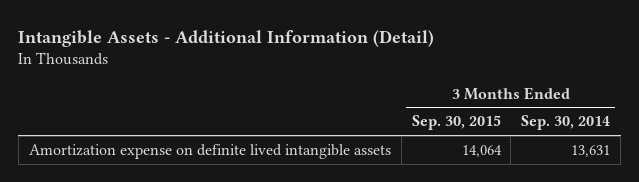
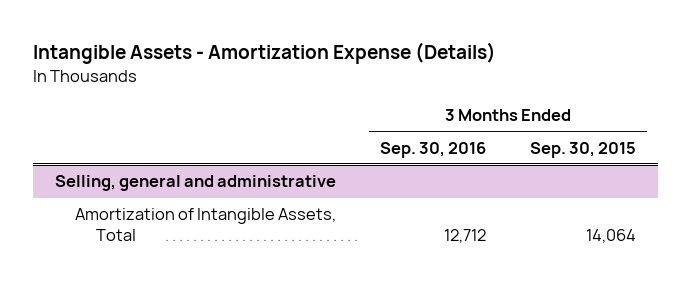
[18,29,435,47] Intangible Assets - Additional Information (Detail) -> [33,42,497,65] Intangible Assets - Amortization Expense (Details)
[521,115,611,131] Sep. 30, 2014 -> none
none -> [380,141,487,158] Sep. 30, 2016
none -> [55,175,337,192] Selling, general and administrative
[28,143,391,159] Amortization expense on definite lived intangible assets -> [75,208,337,241] Amortization of Intangible Assets, Total

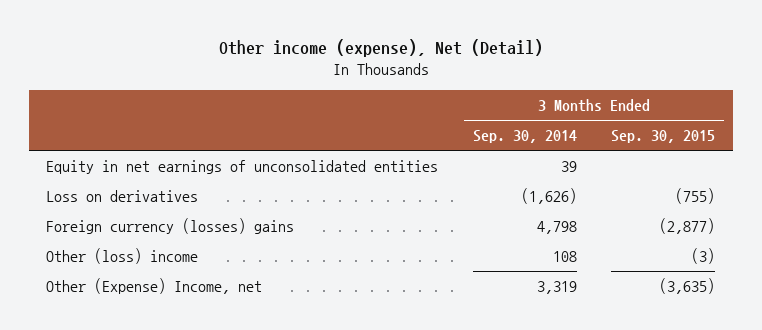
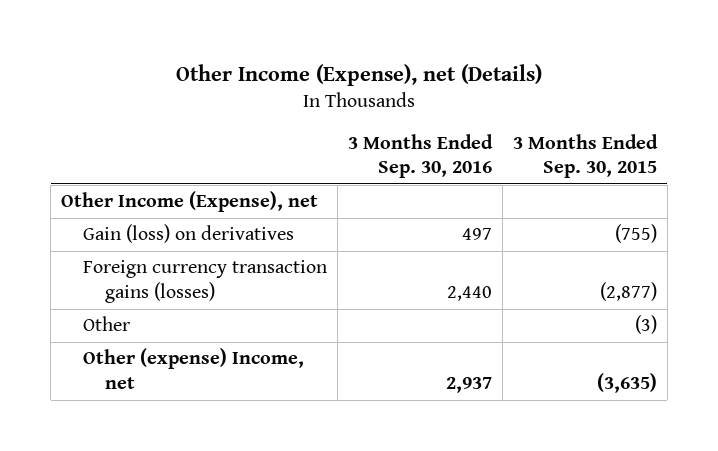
[218,39,543,58] Other income (expense), Net (Detail) -> [176,63,543,86] Other Income (Expense), net (Details)
[472,130,577,144] Sep. 30, 2014 -> none
none -> [348,133,494,179] 3 Months Ended Sep. 30, 2016
[46,160,439,175] Equity in net earnings of unconsolidated entities -> none
none -> [61,191,319,213] Other Income (Expense), net
[46,190,199,203] Loss on derivatives -> [83,224,295,244] Gain (loss) on derivatives
[46,218,295,235] Foreign currency (losses) gains -> [83,260,328,304] Foreign currency transaction gains (losses)
[46,248,199,265] Other (loss) income -> [83,316,131,332] Other
[46,278,263,295] Other (Expense) Income, net -> [83,348,305,390] Other (expense) Income, net

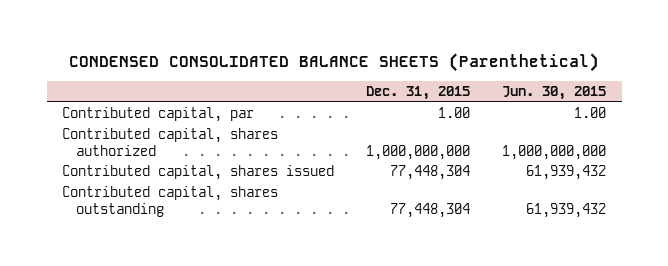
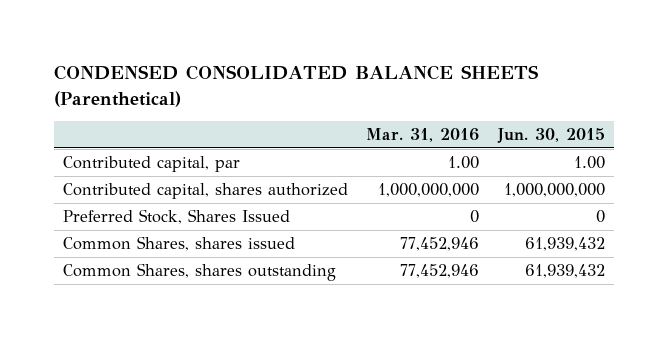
[366,85,471,100] Dec. 31, 2015 -> none
none -> [366,127,480,142] Mar. 31, 2016
none -> [62,208,290,224] Preferred Stock, Shares Issued
[62,165,335,181] Contributed capital, shares issued -> [62,235,295,251] Common Shares, shares issued
[62,186,279,217] Contributed capital, shares outstanding -> [62,262,336,281] Common Shares, shares outstanding

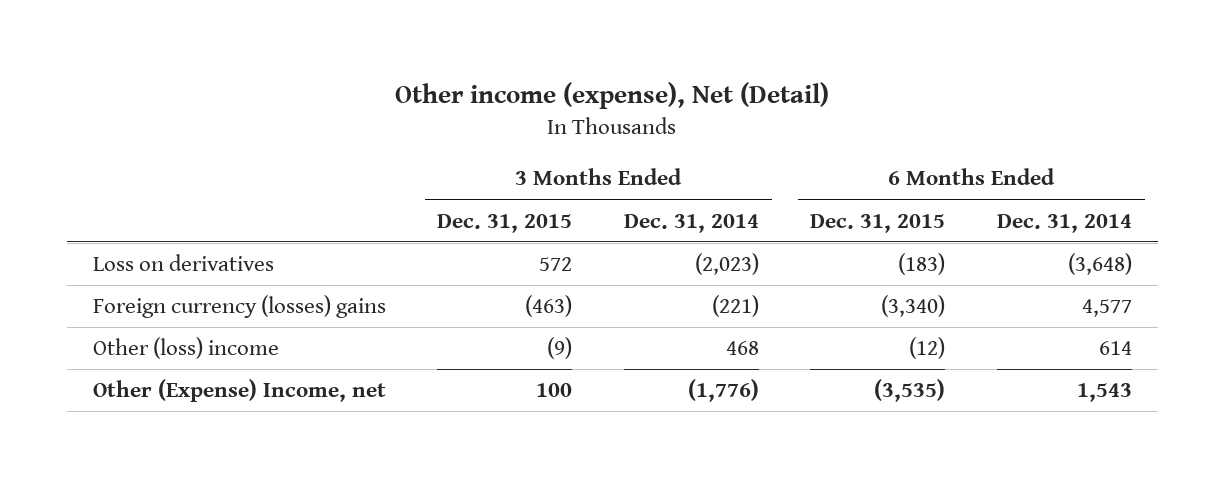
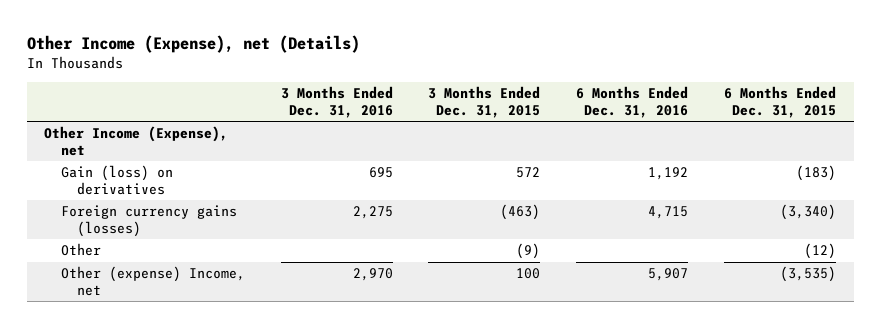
[395,81,830,109] Other income (expense), Net (Detail) -> [26,34,360,53] Other Income (Expense), net (Details)
[623,213,759,233] Dec. 31, 2014 -> none
[996,213,1132,233] Dec. 31, 2014 -> none
none -> [280,86,393,118] 3 Months Ended Dec. 31, 2016
none -> [576,86,689,118] 6 Months Ended Dec. 31, 2016
none -> [44,126,229,157] Other Income (Expense), net
[92,254,274,272] Loss on derivatives -> [60,165,173,196] Gain (loss) on derivatives
[92,295,386,319] Foreign currency (losses) gains -> [60,205,237,238] Foreign currency gains (losses)
[92,337,279,360] Other (loss) income -> [60,243,101,257] Other
[92,379,386,403] Other (Expense) Income, net -> [60,266,245,297] Other (expense) Income, net

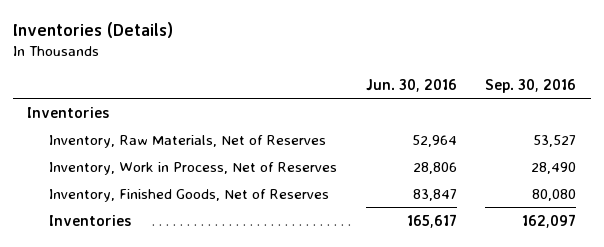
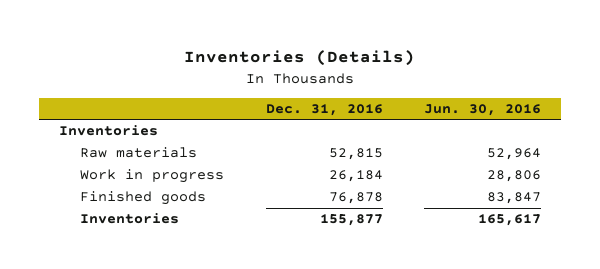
[485,78,577,93] Sep. 30, 2016 -> none
none -> [265,103,383,116] Dec. 31, 2016
[49,134,327,148] Inventory, Raw Materials, Net of Reserves -> [80,147,198,159] Raw materials
[49,161,338,175] Inventory, Work in Process, Net of Reserves -> [80,169,225,184] Work in progress
[49,188,330,202] Inventory, Finished Goods, Net of Reserves -> [80,191,207,206] Finished goods

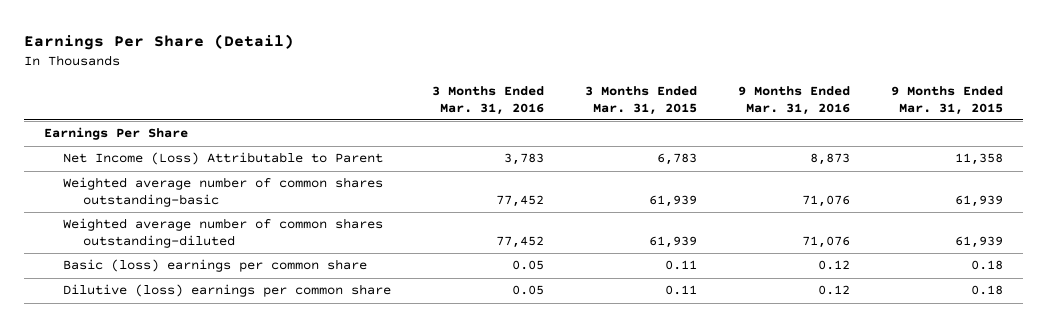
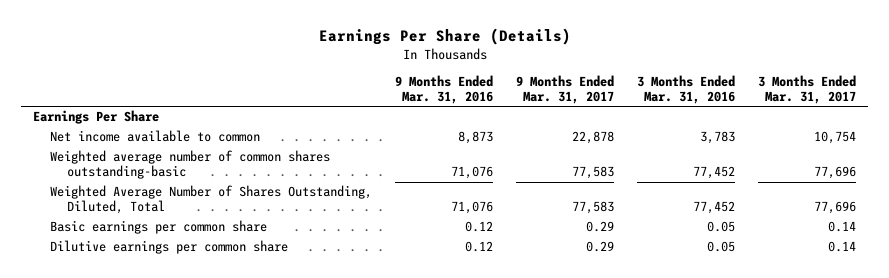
[23,33,294,50] Earnings Per Share (Detail) -> [318,28,571,46] Earnings Per Share (Details)
[585,86,698,115] 3 Months Ended Mar. 31, 2015 -> none
[890,86,1003,115] 9 Months Ended Mar. 31, 2015 -> none
none -> [516,74,615,105] 9 Months Ended Mar. 31, 2017
none -> [758,74,857,105] 3 Months Ended Mar. 31, 2017
[63,152,384,166] Net Income (Loss) Attributable to Parent -> [50,130,261,143] Net income available to common
[63,218,384,248] Weighted average number of common shares outstanding-diluted -> [50,185,373,215] Weighted Average Number of Shares Outstanding, Diluted, Total
[63,259,368,273] Basic (loss) earnings per common share -> [50,220,268,235] Basic earnings per common share
[63,284,392,298] Dilutive (loss) earnings per common share -> [50,240,289,255] Dilutive earnings per common share

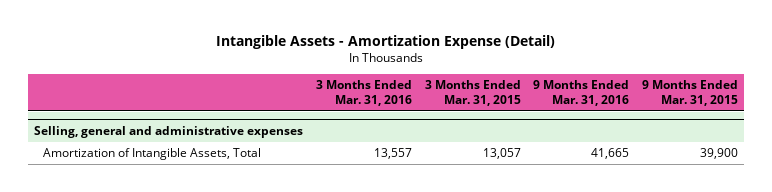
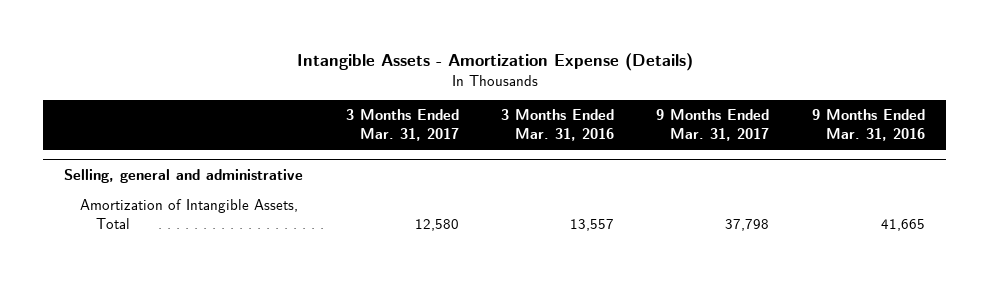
[216,35,556,50] Intangible Assets - Amortization Expense (Detail) -> [296,52,693,71] Intangible Assets - Amortization Expense (Details)
[424,79,521,106] 3 Months Ended Mar. 31, 2015 -> none
[641,79,738,106] 9 Months Ended Mar. 31, 2015 -> none
none -> [345,109,459,142] 3 Months Ended Mar. 31, 2017
none -> [656,109,770,142] 9 Months Ended Mar. 31, 2017
[34,125,304,138] Selling, general and administrative expenses -> [64,168,304,183] Selling, general and administrative

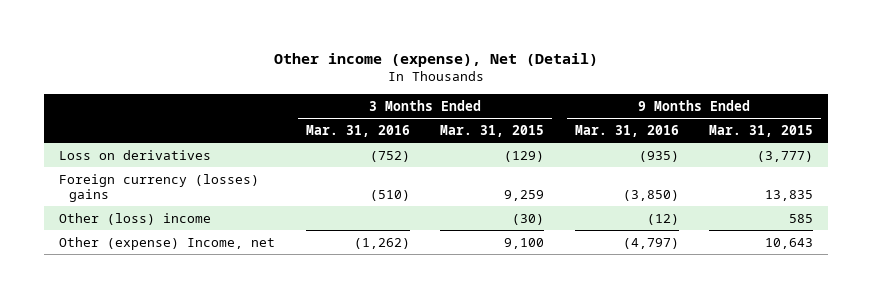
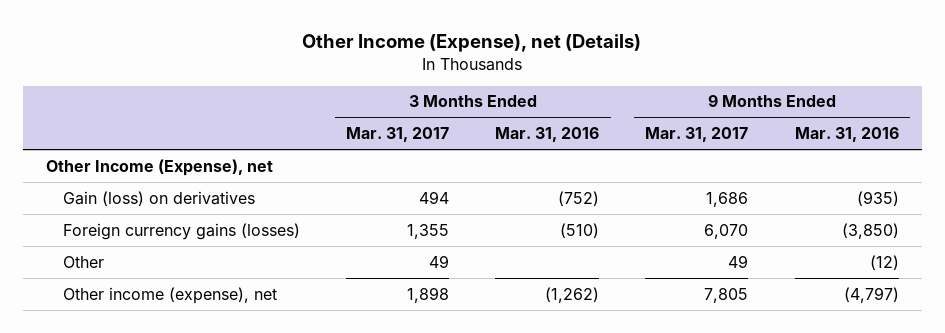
[274,52,599,67] Other income (expense), Net (Detail) -> [302,33,642,52] Other Income (Expense), net (Details)
[440,124,545,137] Mar. 31, 2015 -> none
[709,124,814,137] Mar. 31, 2015 -> none
none -> [346,127,450,143] Mar. 31, 2017
none -> [645,127,749,143] Mar. 31, 2017
none -> [46,158,274,176] Other Income (Expense), net
[59,149,212,160] Loss on derivatives -> [62,190,255,206] Gain (loss) on derivatives
[59,173,260,202] Foreign currency (losses) gains -> [62,222,300,240] Foreign currency gains (losses)
[59,212,212,225] Other (loss) income -> [62,255,104,268] Other
[59,236,276,250] Other (expense) Income, net -> [62,286,277,304] Other income (expense), net

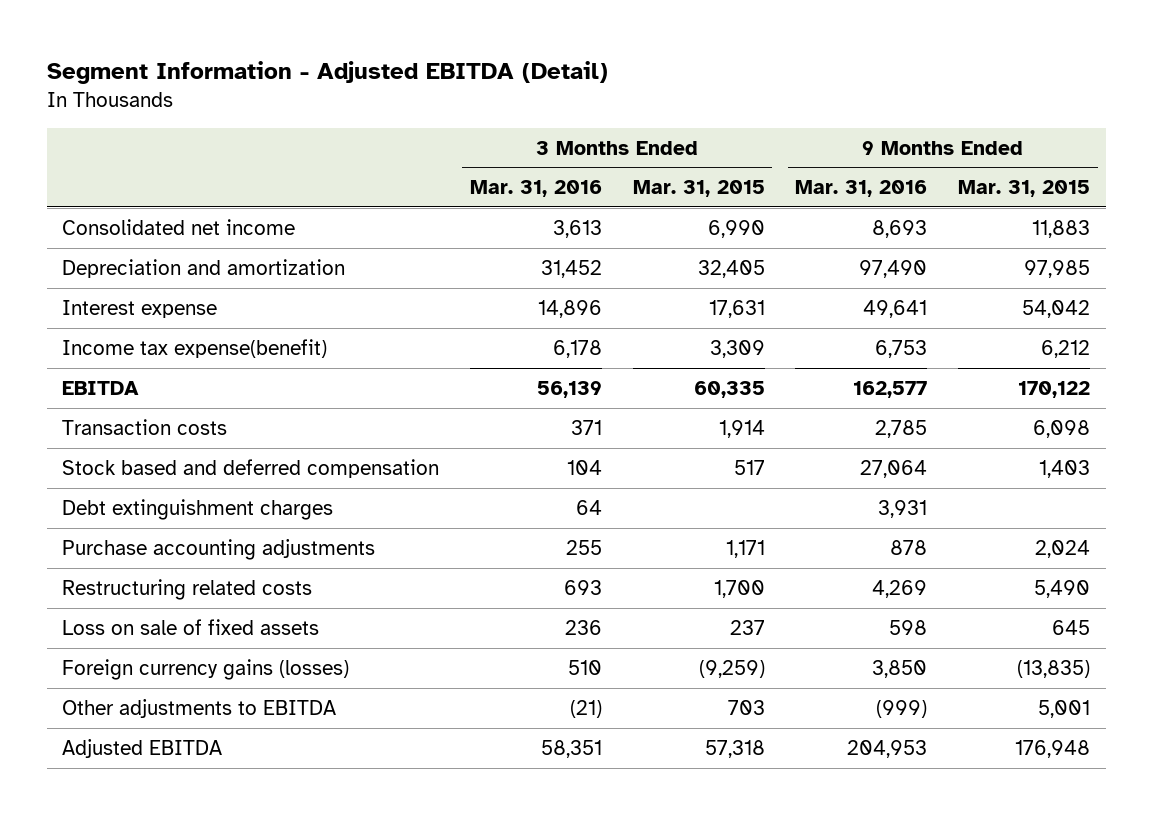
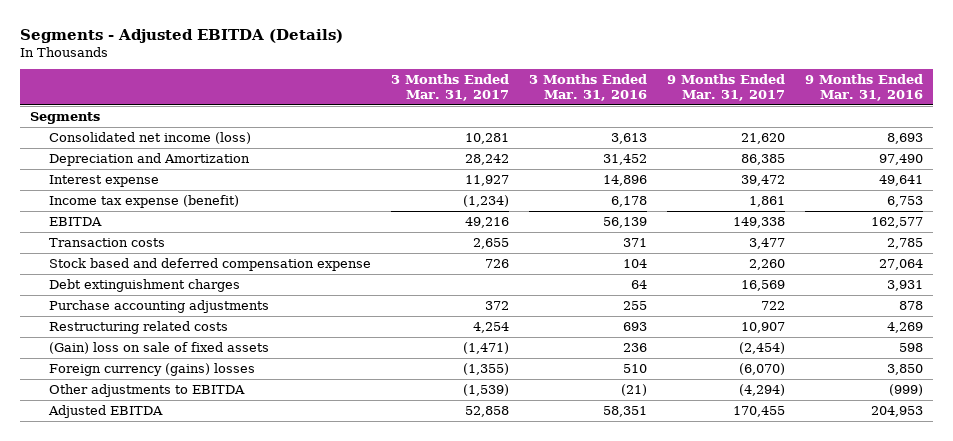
[46,61,608,85] Segment Information - Adjusted EBITDA (Detail) -> [20,28,344,43] Segments - Adjusted EBITDA (Details)
[632,180,765,198] Mar. 31, 2015 -> none
[958,180,1091,198] Mar. 31, 2015 -> none
none -> [390,74,509,101] 3 Months Ended Mar. 31, 2017
none -> [666,74,785,101] 9 Months Ended Mar. 31, 2017
none -> [30,112,101,125] Segments
[62,218,296,235] Consolidated net income -> [49,132,252,145] Consolidated net income (loss)
[62,258,346,278] Depreciation and amortization -> [49,153,251,167] Depreciation and Amortization
[62,338,328,358] Income tax expense(benefit) -> [49,195,240,209] Income tax expense (benefit)
[62,458,440,478] Stock based and deferred compensation -> [49,258,372,272] Stock based and deferred compensation expense
[62,618,320,635] Loss on sale of fixed assets -> [49,342,270,355] (Gain) loss on sale of fixed assets
[62,658,350,680] Foreign currency gains (losses) -> [49,363,256,377] Foreign currency (gains) losses

